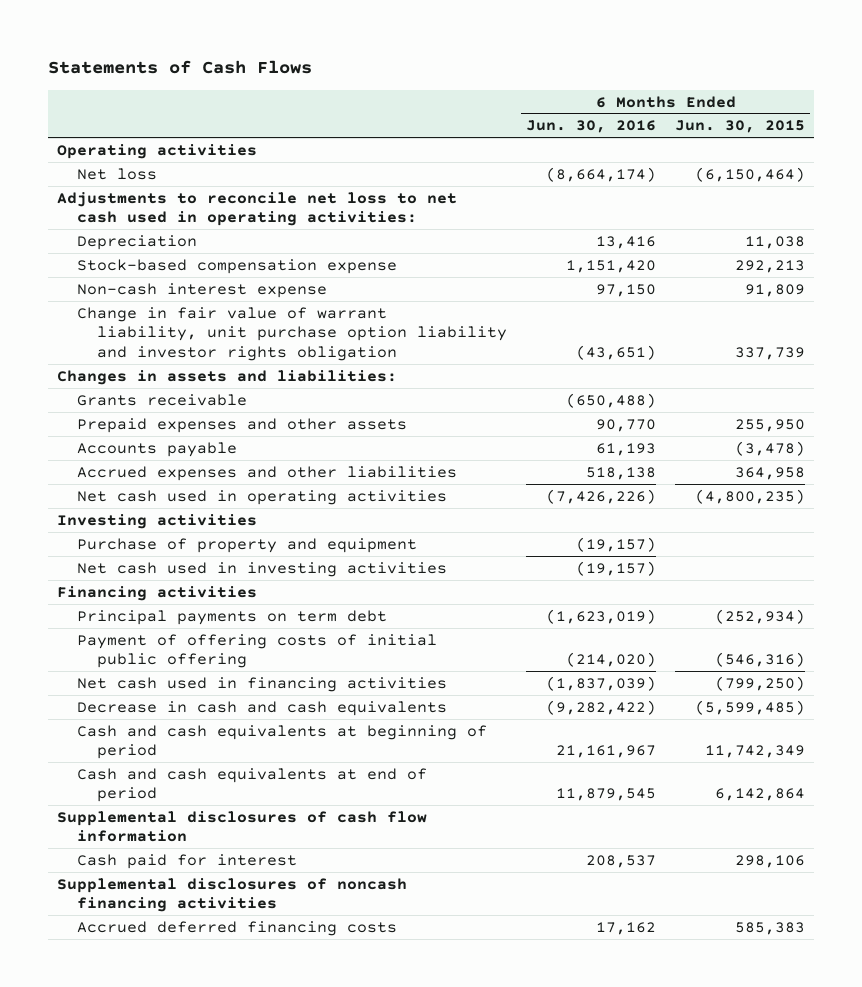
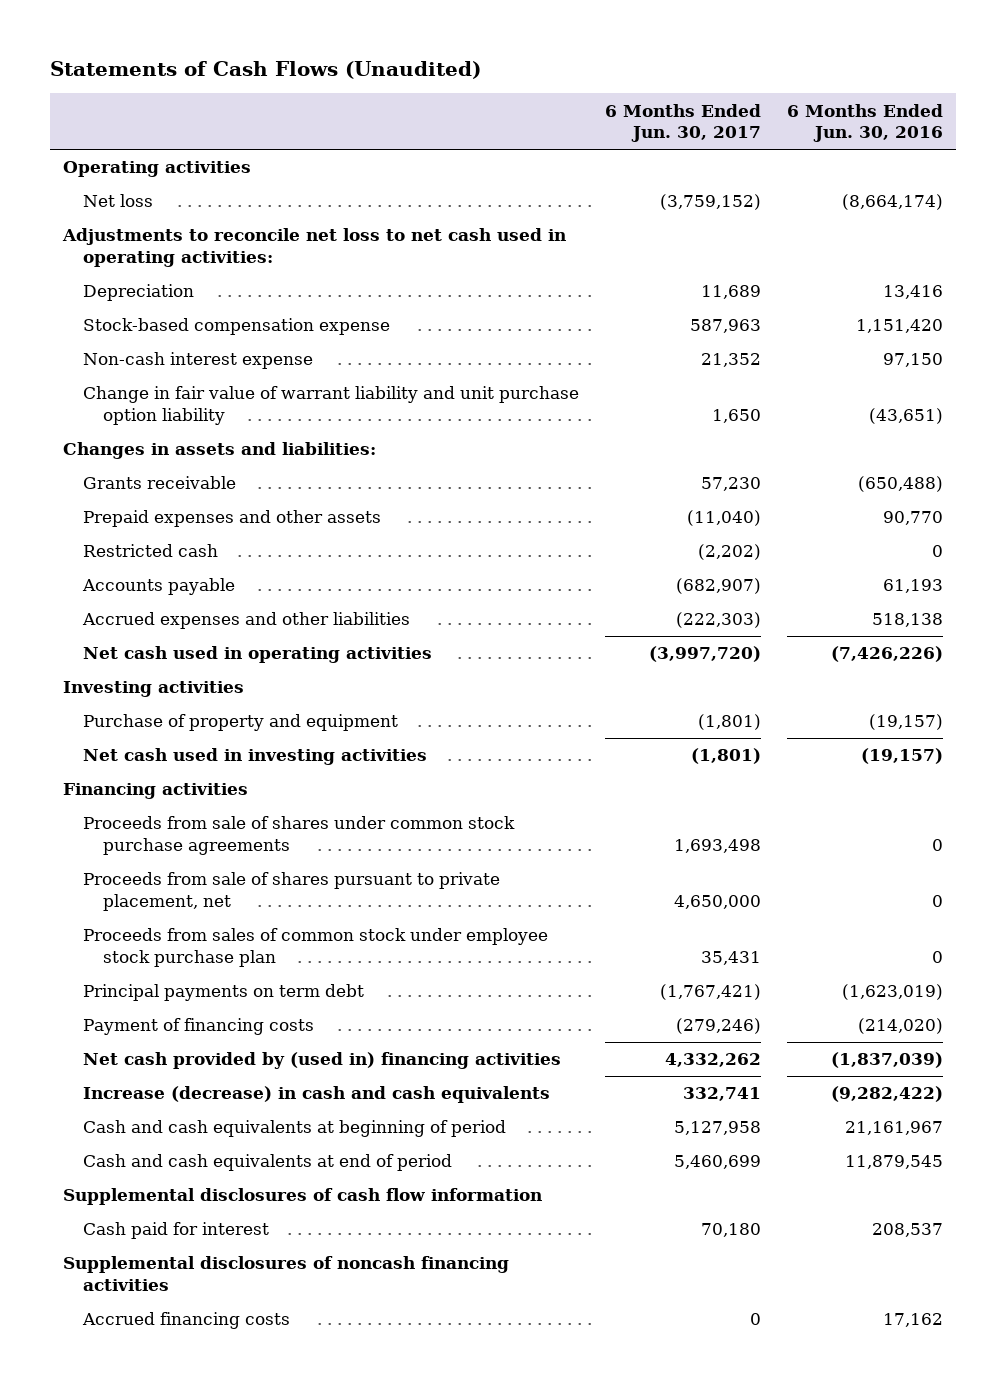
[47,60,312,75] Statements of Cash Flows -> [49,61,481,80] Statements of Cash Flows (Unaudited)
[674,120,805,134] Jun. 30, 2015 -> none
none -> [604,103,761,143] 6 Months Ended Jun. 30, 2017
[77,306,508,361] Change in fair value of warrant liability, unit purchase option liability and investor rights obligation -> [83,386,580,426] Change in fair value of warrant liability and unit purchase option liability
none -> [83,544,219,558] Restricted cash
none -> [83,816,516,856] Proceeds from sale of shares under common stock purchase agreements
none -> [83,872,501,912] Proceeds from sale of shares pursuant to private placement, net
none -> [83,928,549,968] Proceeds from sales of common stock under employee stock purchase plan
[77,633,438,669] Payment of offering costs of initial public offering -> [83,1018,315,1036] Payment of financing costs
[77,676,448,692] Net cash used in financing activities -> [83,1052,562,1070] Net cash provided by (used in) financing activities
[77,700,448,716] Decrease in cash and cash equivalents -> [83,1086,551,1104] Increase (decrease) in cash and cash equivalents
[77,920,398,936] Accrued deferred financing costs -> [82,1312,291,1330] Accrued financing costs

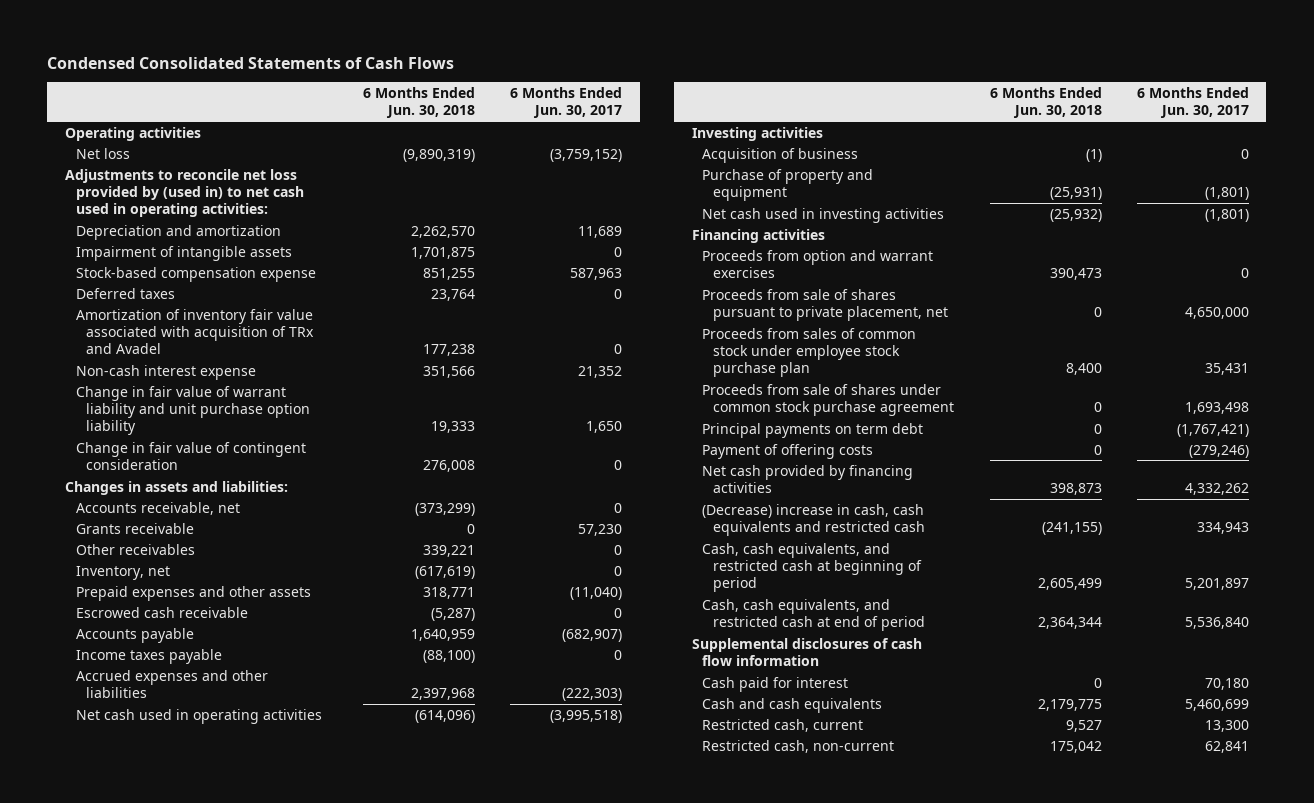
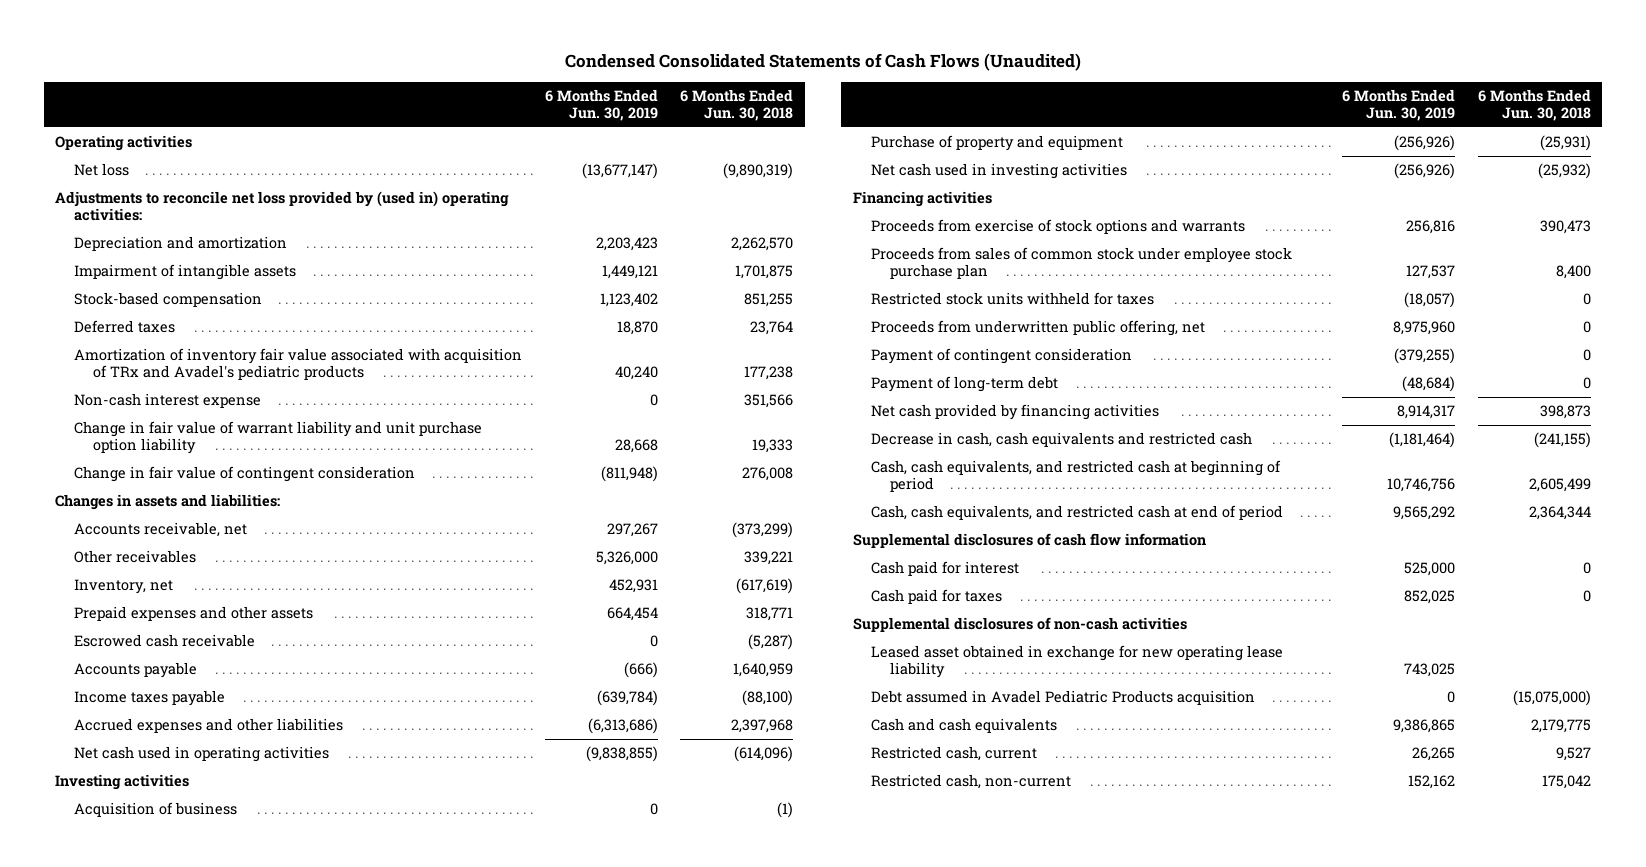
[47,56,455,69] Condensed Consolidated Statements of Cash Flows -> [564,52,1081,71] Condensed Consolidated Statements of Cash Flows (Unaudited)
[509,87,622,119] 6 Months Ended Jun. 30, 2017 -> none
none -> [544,88,658,121] 6 Months Ended Jun. 30, 2019
[64,168,304,218] Adjustments to reconcile net loss provided by (used in) to net cash used in operating activities: -> [55,191,510,222] Adjustments to reconcile net loss provided by (used in) operating activities:
[75,266,316,282] Stock-based compensation expense -> [74,292,263,308] Stock-based compensation
[75,308,315,355] Amortization of inventory fair value associated with acquisition of TRx and Avadel -> [74,348,523,381] Amortization of inventory fair value associated with acquisition of TRx and Avadel's pediatric products
[75,522,194,534] Grants receivable -> none
[702,288,949,322] Proceeds from sale of shares pursuant to private placement, net -> none
[702,249,934,279] Proceeds from option and warrant exercises -> [871,219,1246,235] Proceeds from exercise of stock options and warrants
[702,443,874,459] Payment of offering costs -> none
none -> [871,292,1155,306] Restricted stock units withheld for taxes
[702,383,955,417] Proceeds from sale of shares under common stock purchase agreement -> [871,320,1206,337] Proceeds from underwritten public offering, net
none -> [871,348,1133,365] Payment of contingent consideration
[702,422,924,438] Principal payments on term debt -> [871,376,1059,393] Payment of long-term debt
[702,503,926,537] (Decrease) increase in cash, cash equivalents and restricted cash -> [871,432,1253,448] Decrease in cash, cash equivalents and restricted cash
none -> [871,589,1003,605] Cash paid for taxes
none -> [852,617,1187,633] Supplemental disclosures of non-cash activities
none -> [871,645,1284,679] Leased asset obtained in exchange for new operating lease liability
none -> [871,690,1256,706] Debt assumed in Avadel Pediatric Products acquisition

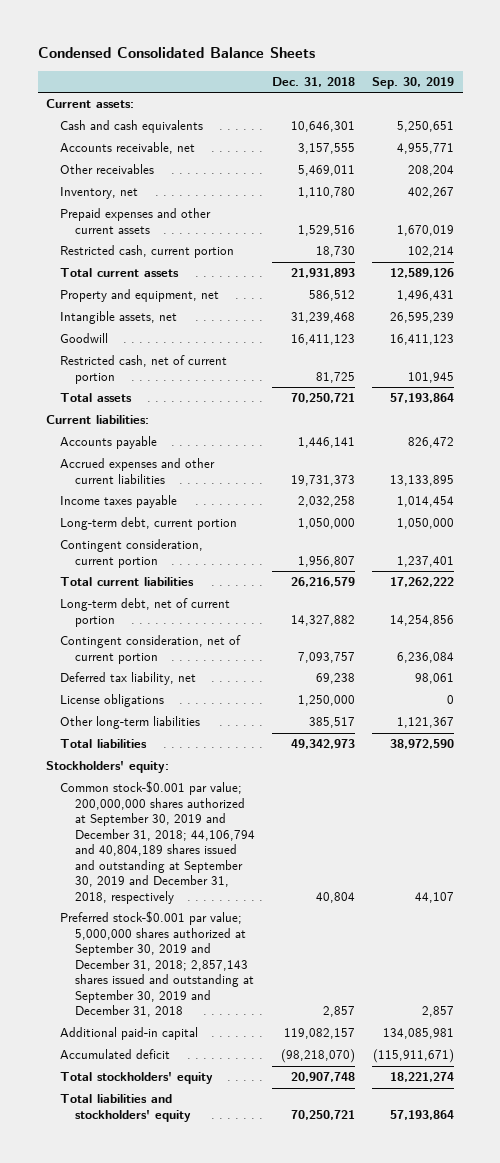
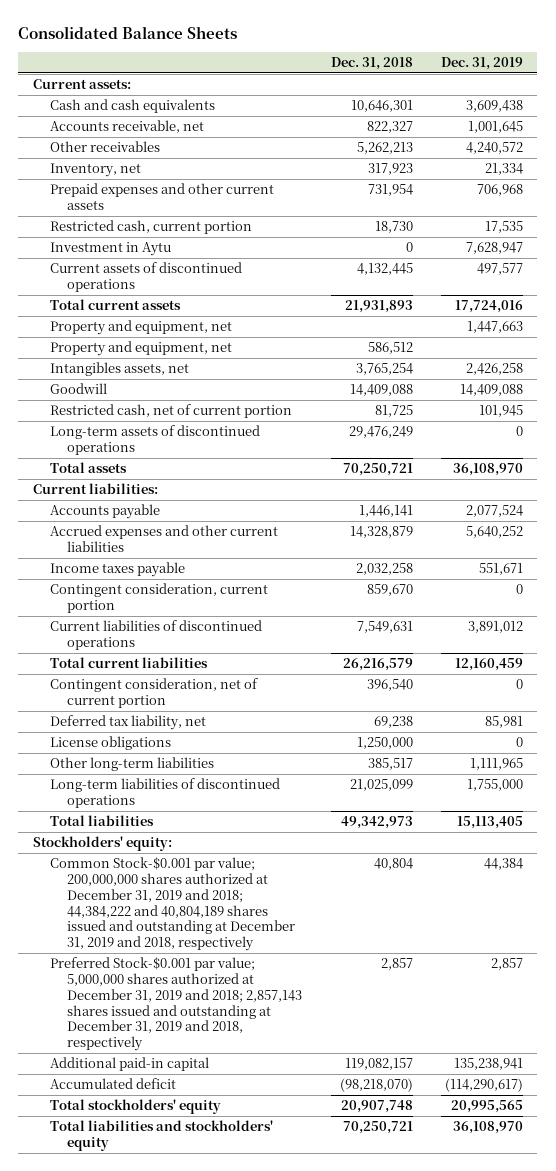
[37,46,315,58] Condensed Consolidated Balance Sheets -> [18,25,238,39] Consolidated Balance Sheets
[372,77,455,90] Sep. 30, 2019 -> none
none -> [441,57,524,71] Dec. 31, 2019
[297,143,355,155] 3,157,555 -> [366,121,413,134] 822,327
[297,165,355,177] 5,469,011 -> [356,142,413,155] 5,262,213
[297,187,355,199] 1,110,780 -> [367,163,413,176] 317,923
[297,224,355,236] 1,529,516 -> [367,184,413,197] 731,954
none -> [49,242,171,257] Investment in Aytu
none -> [49,262,242,292] Current assets of discontinued operations
none -> [49,320,232,336] Property and equipment, net
[60,311,178,325] Intangible assets, net -> [49,362,189,377] Intangibles assets, net
[290,312,355,324] 31,239,468 -> [355,363,413,376] 3,765,254
[290,334,355,346] 16,411,123 -> [349,384,413,397] 14,409,088
none -> [49,425,260,455] Long-term assets of discontinued operations
[290,474,355,486] 19,731,373 -> [349,526,413,539] 14,328,879
[60,517,238,531] Long-term debt, current portion -> none
[297,555,355,567] 1,956,807 -> [366,584,413,597] 859,670
none -> [49,620,262,650] Current liabilities of discontinued operations
[60,598,231,627] Long-term debt, net of current portion -> none
[297,651,355,663] 7,093,757 -> [366,679,413,692] 396,540
none -> [49,778,280,808] Long-term liabilities of discontinued operations
[60,781,255,905] Common stock-$0.001 par value; 200,000,000 shares authorized at September 30, 2019 and December 31, 2018; 44,106,794 and 40,804,189 shares issued and outstanding at September 30, 2019 and December 31, 2018, respectively -> [49,857,296,952] Common Stock-$0.001 par value; 200,000,000 shares authorized at December 31, 2019 and 2018; 44,384,222 and 40,804,189 shares issued and outstanding at December 31, 2019 and 2018, respectively
[60,911,254,1018] Preferred stock-$0.001 par value; 5,000,000 shares authorized at September 30, 2019 and December 31, 2018; 2,857,143 shares issued and outstanding at September 30, 2019 and December 31, 2018 -> [49,957,303,1052] Preferred Stock-$0.001 par value; 5,000,000 shares authorized at December 31, 2019 and 2018; 2,857,143 shares issued and outstanding at December 31, 2019 and 2018, respectively

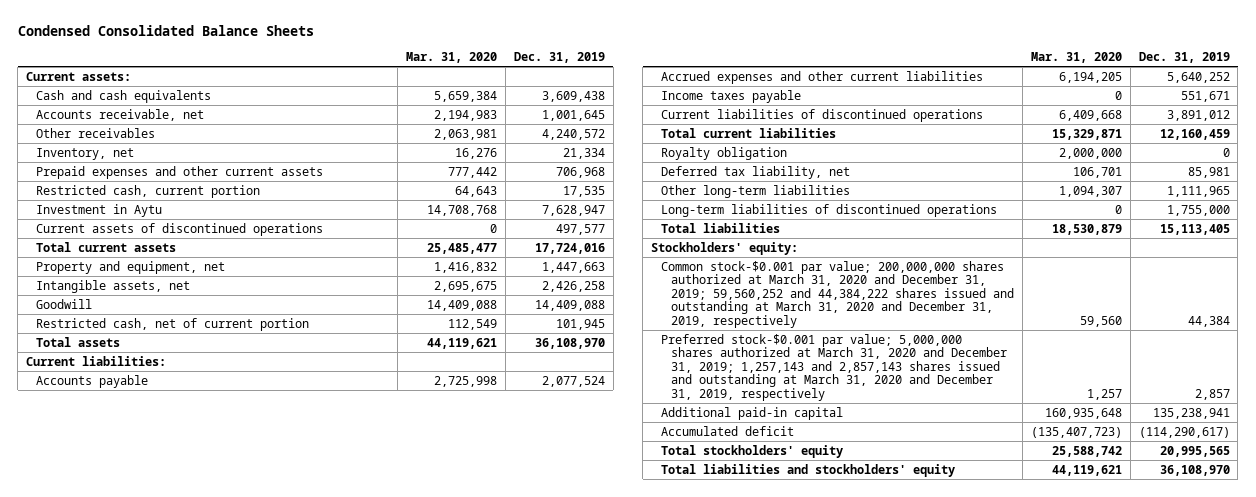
[18,25,238,39] Consolidated Balance Sheets -> [17,24,314,36] Condensed Consolidated Balance Sheets
[330,57,413,71] Dec. 31, 2018 -> none
none -> [406,52,498,64] Mar. 31, 2020
[49,341,232,357] Property and equipment, net -> none
[49,362,189,377] Intangibles assets, net -> [36,279,191,293] Intangible assets, net
[49,425,260,455] Long-term assets of discontinued operations -> none
[49,583,268,613] Contingent consideration, current portion -> none
[49,678,258,708] Contingent consideration, net of current portion -> none
none -> [661,146,788,160] Royalty obligation
[49,736,171,751] License obligations -> none
[49,857,296,952] Common Stock-$0.001 par value; 200,000,000 shares authorized at December 31, 2019 and 2018; 44,384,222 and 40,804,189 shares issued and outstanding at December 31, 2019 and 2018, respectively -> [661,260,1015,329] Common stock-$0.001 par value; 200,000,000 shares authorized at March 31, 2020 and December 31, 2019; 59,560,252 and 44,384,222 shares issued and outstanding at March 31, 2020 and December 31, 2019, respectively
[49,957,303,1052] Preferred Stock-$0.001 par value; 5,000,000 shares authorized at December 31, 2019 and 2018; 2,857,143 shares issued and outstanding at December 31, 2019 and 2018, respectively -> [661,333,1008,402] Preferred stock-$0.001 par value; 5,000,000 shares authorized at March 31, 2020 and December 31, 2019; 1,257,143 and 2,857,143 shares issued and outstanding at March 31, 2020 and December 31, 2019, respectively

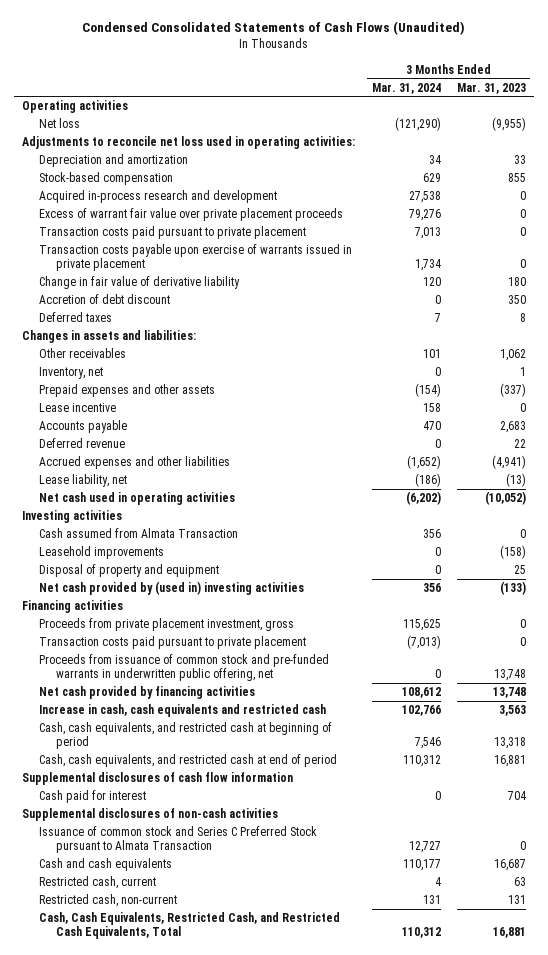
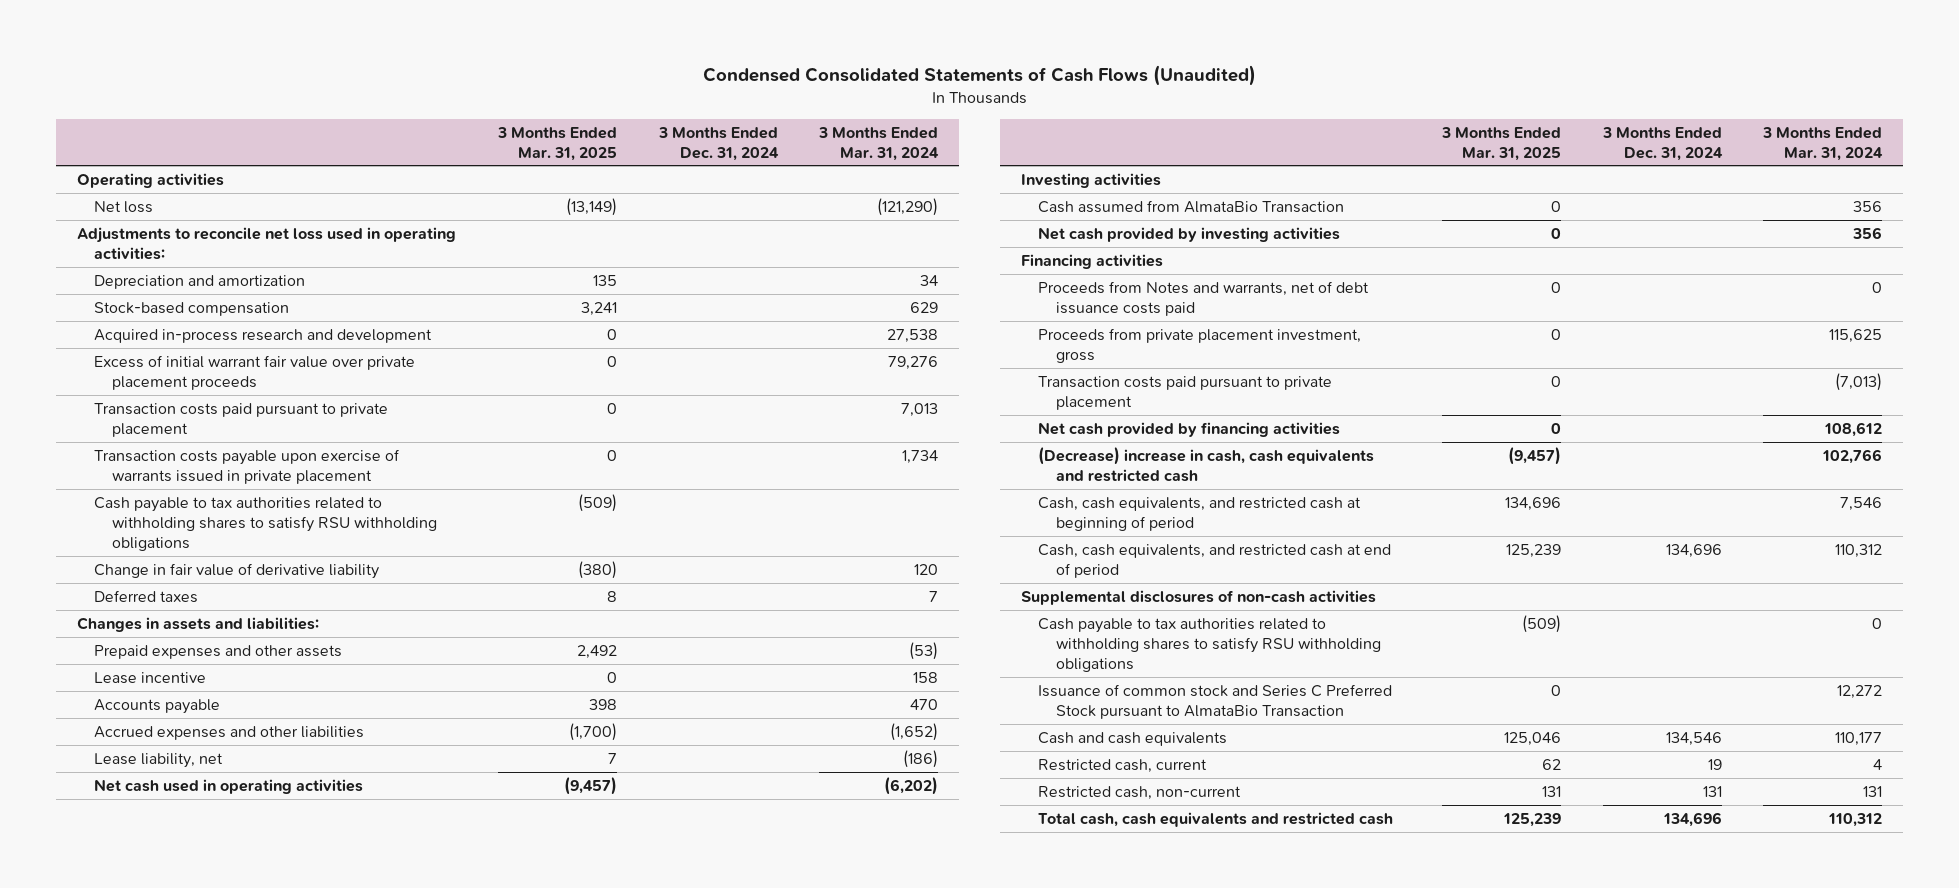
[456,82,526,94] Mar. 31, 2023 -> none
none -> [496,126,617,161] 3 Months Ended Mar. 31, 2025
none -> [657,126,779,161] 3 Months Ended Dec. 31, 2024
[39,208,344,222] Excess of warrant fair value over private placement proceeds -> [94,354,416,390] Excess of initial warrant fair value over private placement proceeds
none -> [94,496,437,551] Cash payable to tax authorities related to withholding shares to satisfy RSU withholding obligations
[39,294,171,305] Accretion of debt discount -> none
[39,348,127,359] Other receivables -> none
[39,367,104,380] Inventory, net -> none
[414,383,441,398] (154) -> [909,641,939,660] (53)
[39,438,126,449] Deferred revenue -> none
[39,546,165,560] Leasehold improvements -> none
[39,564,220,578] Disposal of property and equipment -> none
[39,528,239,539] Cash assumed from Almata Transaction -> [1038,199,1345,213] Cash assumed from AlmataBio Transaction
[39,581,305,596] Net cash provided by (used in) investing activities -> [1038,226,1341,242] Net cash provided by investing activities
none -> [1038,280,1370,316] Proceeds from Notes and warrants, net of debt issuance costs paid
[39,654,330,682] Proceeds from issuance of common stock and pre-funded warrants in underwritten public offering, net -> none
[39,704,327,718] Increase in cash, cash equivalents and restricted cash -> [1038,446,1375,482] (Decrease) increase in cash, cash equivalents and restricted cash
[22,772,294,786] Supplemental disclosures of cash flow information -> none
[39,790,147,804] Cash paid for interest -> none
none -> [1038,617,1381,672] Cash payable to tax authorities related to withholding shares to satisfy RSU withholding obligations
[39,826,318,854] Issuance of common stock and Series C Preferred Stock pursuant to Almata Transaction -> [1038,683,1393,719] Issuance of common stock and Series C Preferred Stock pursuant to AlmataBio Transaction
[408,841,441,854] 12,727 -> [1837,684,1883,699] 12,272
[39,912,341,940] Cash, Cash Equivalents, Restricted Cash, and Restricted Cash Equivalents, Total -> [1038,811,1394,827] Total cash, cash equivalents and restricted cash

